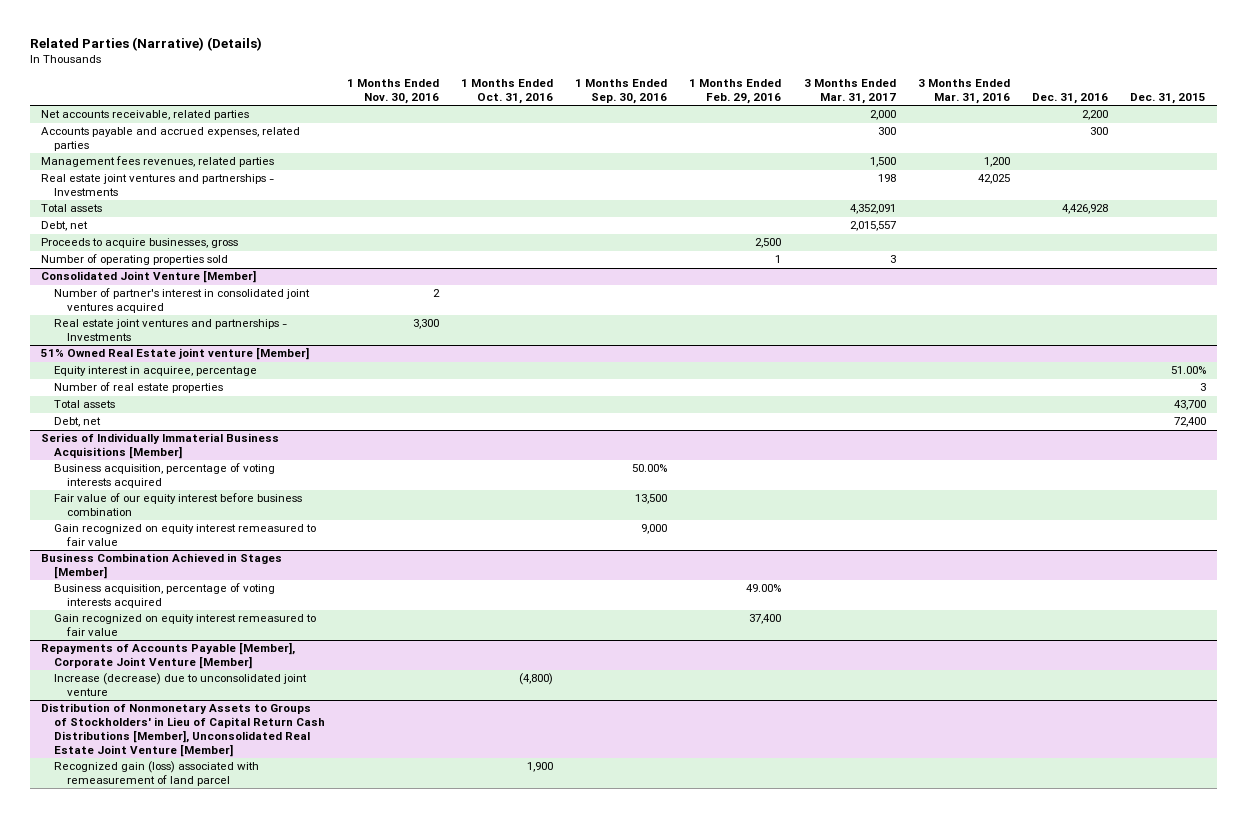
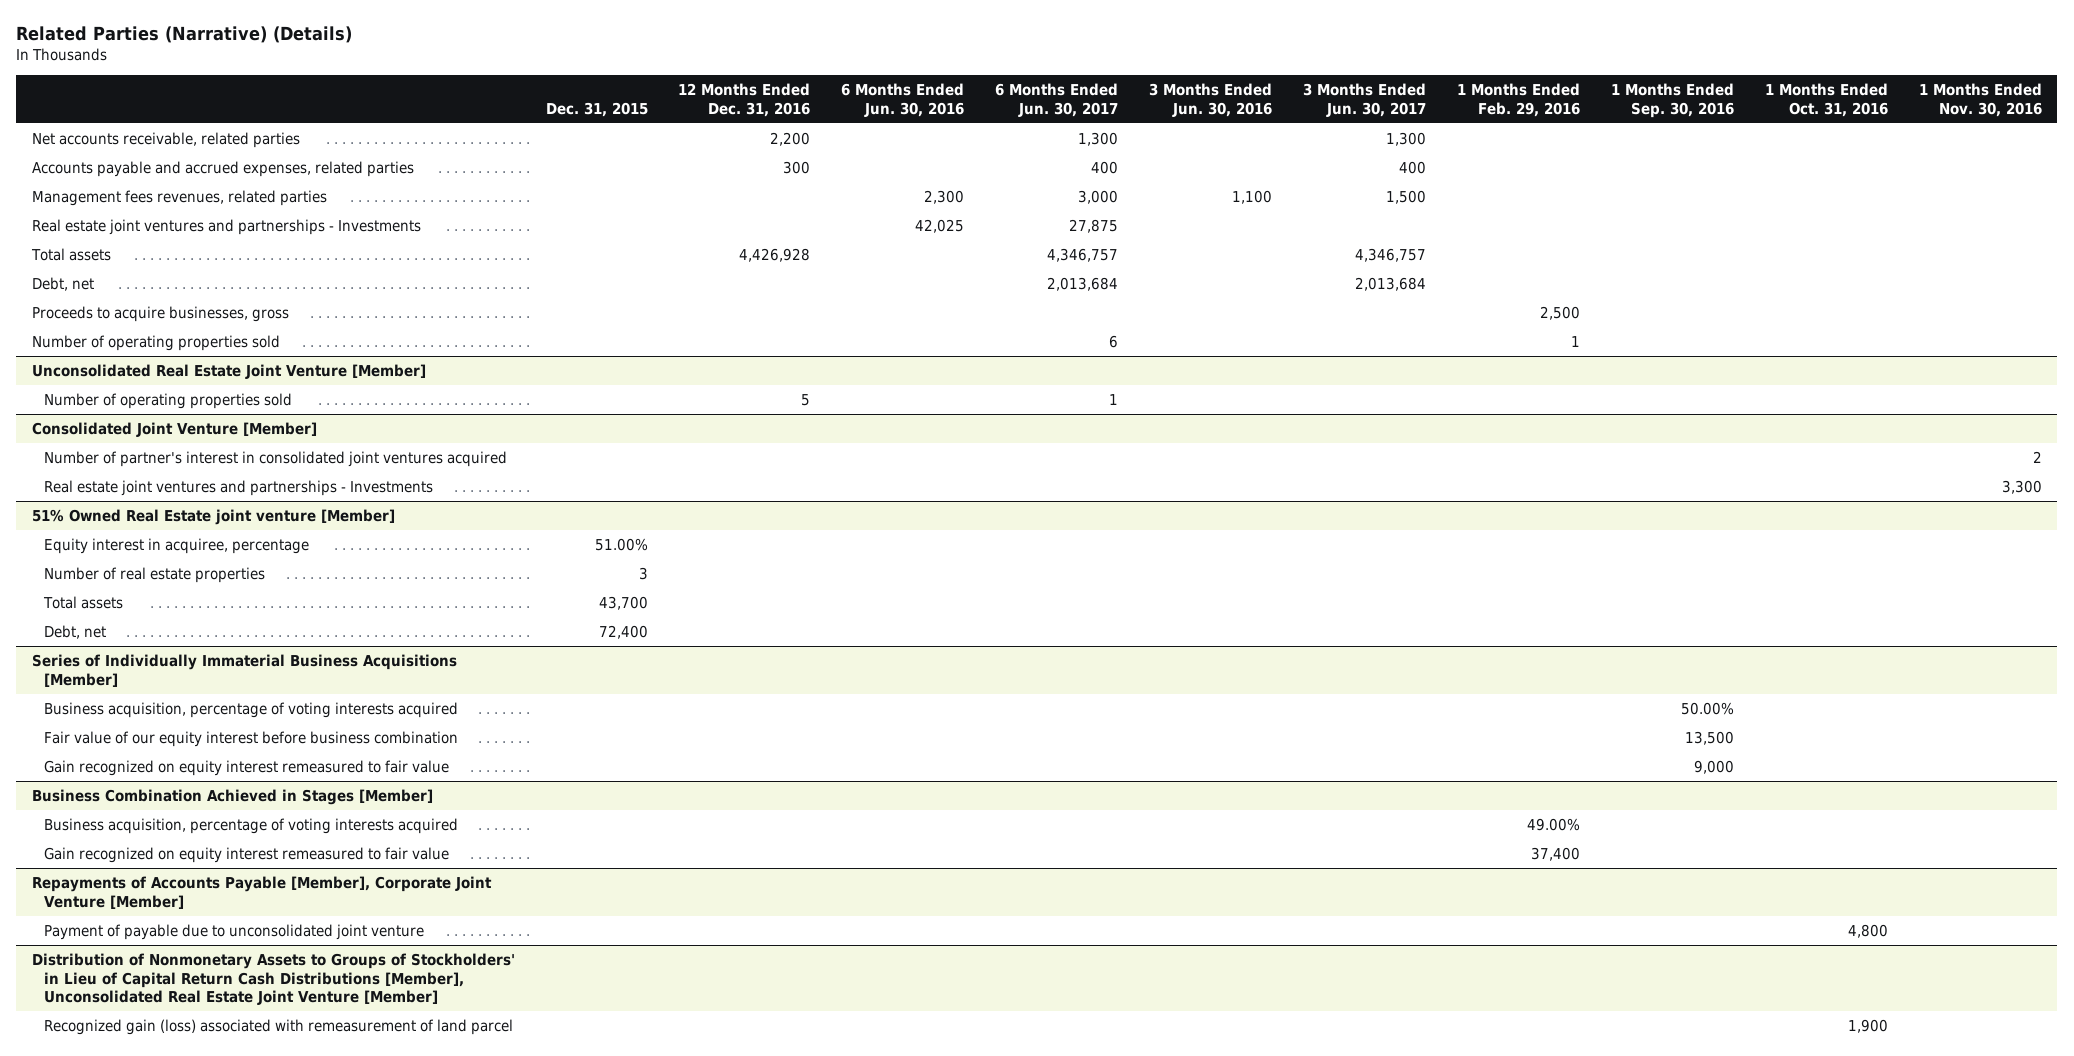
[803,79,896,104] 3 Months Ended Mar. 31, 2017 -> none
[917,79,1010,104] 3 Months Ended Mar. 31, 2016 -> none
[1032,92,1109,104] Dec. 31, 2016 -> none
none -> [678,83,811,117] 12 Months Ended Dec. 31, 2016
none -> [841,83,965,117] 6 Months Ended Jun. 30, 2016
none -> [995,83,1119,117] 6 Months Ended Jun. 30, 2017
none -> [1149,83,1273,117] 3 Months Ended Jun. 30, 2016
none -> [1303,83,1427,117] 3 Months Ended Jun. 30, 2017
none -> [31,364,426,380] Unconsolidated Real Estate Joint Venture [Member]
none -> [44,393,293,410] Number of operating properties sold
[53,673,307,697] Increase (decrease) due to unconsolidated joint venture -> [44,924,425,941] Payment of payable due to unconsolidated joint venture
[519,673,554,686] (4,800) -> [1848,924,1889,939] 4,800

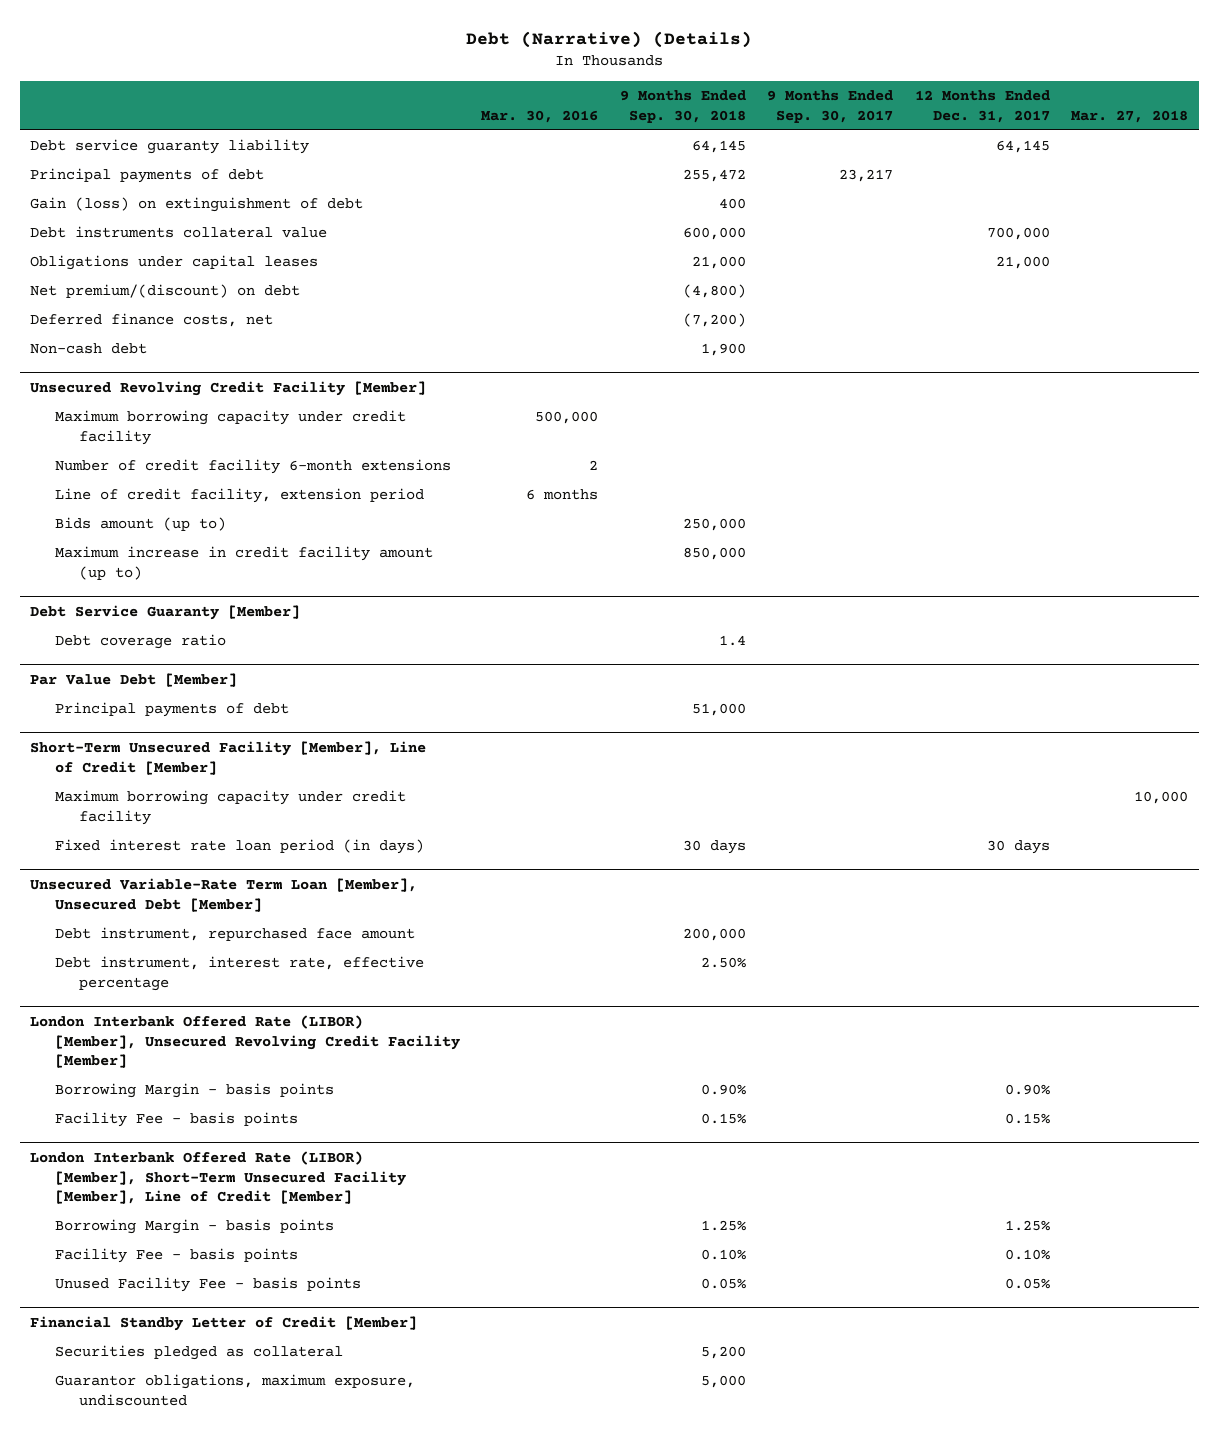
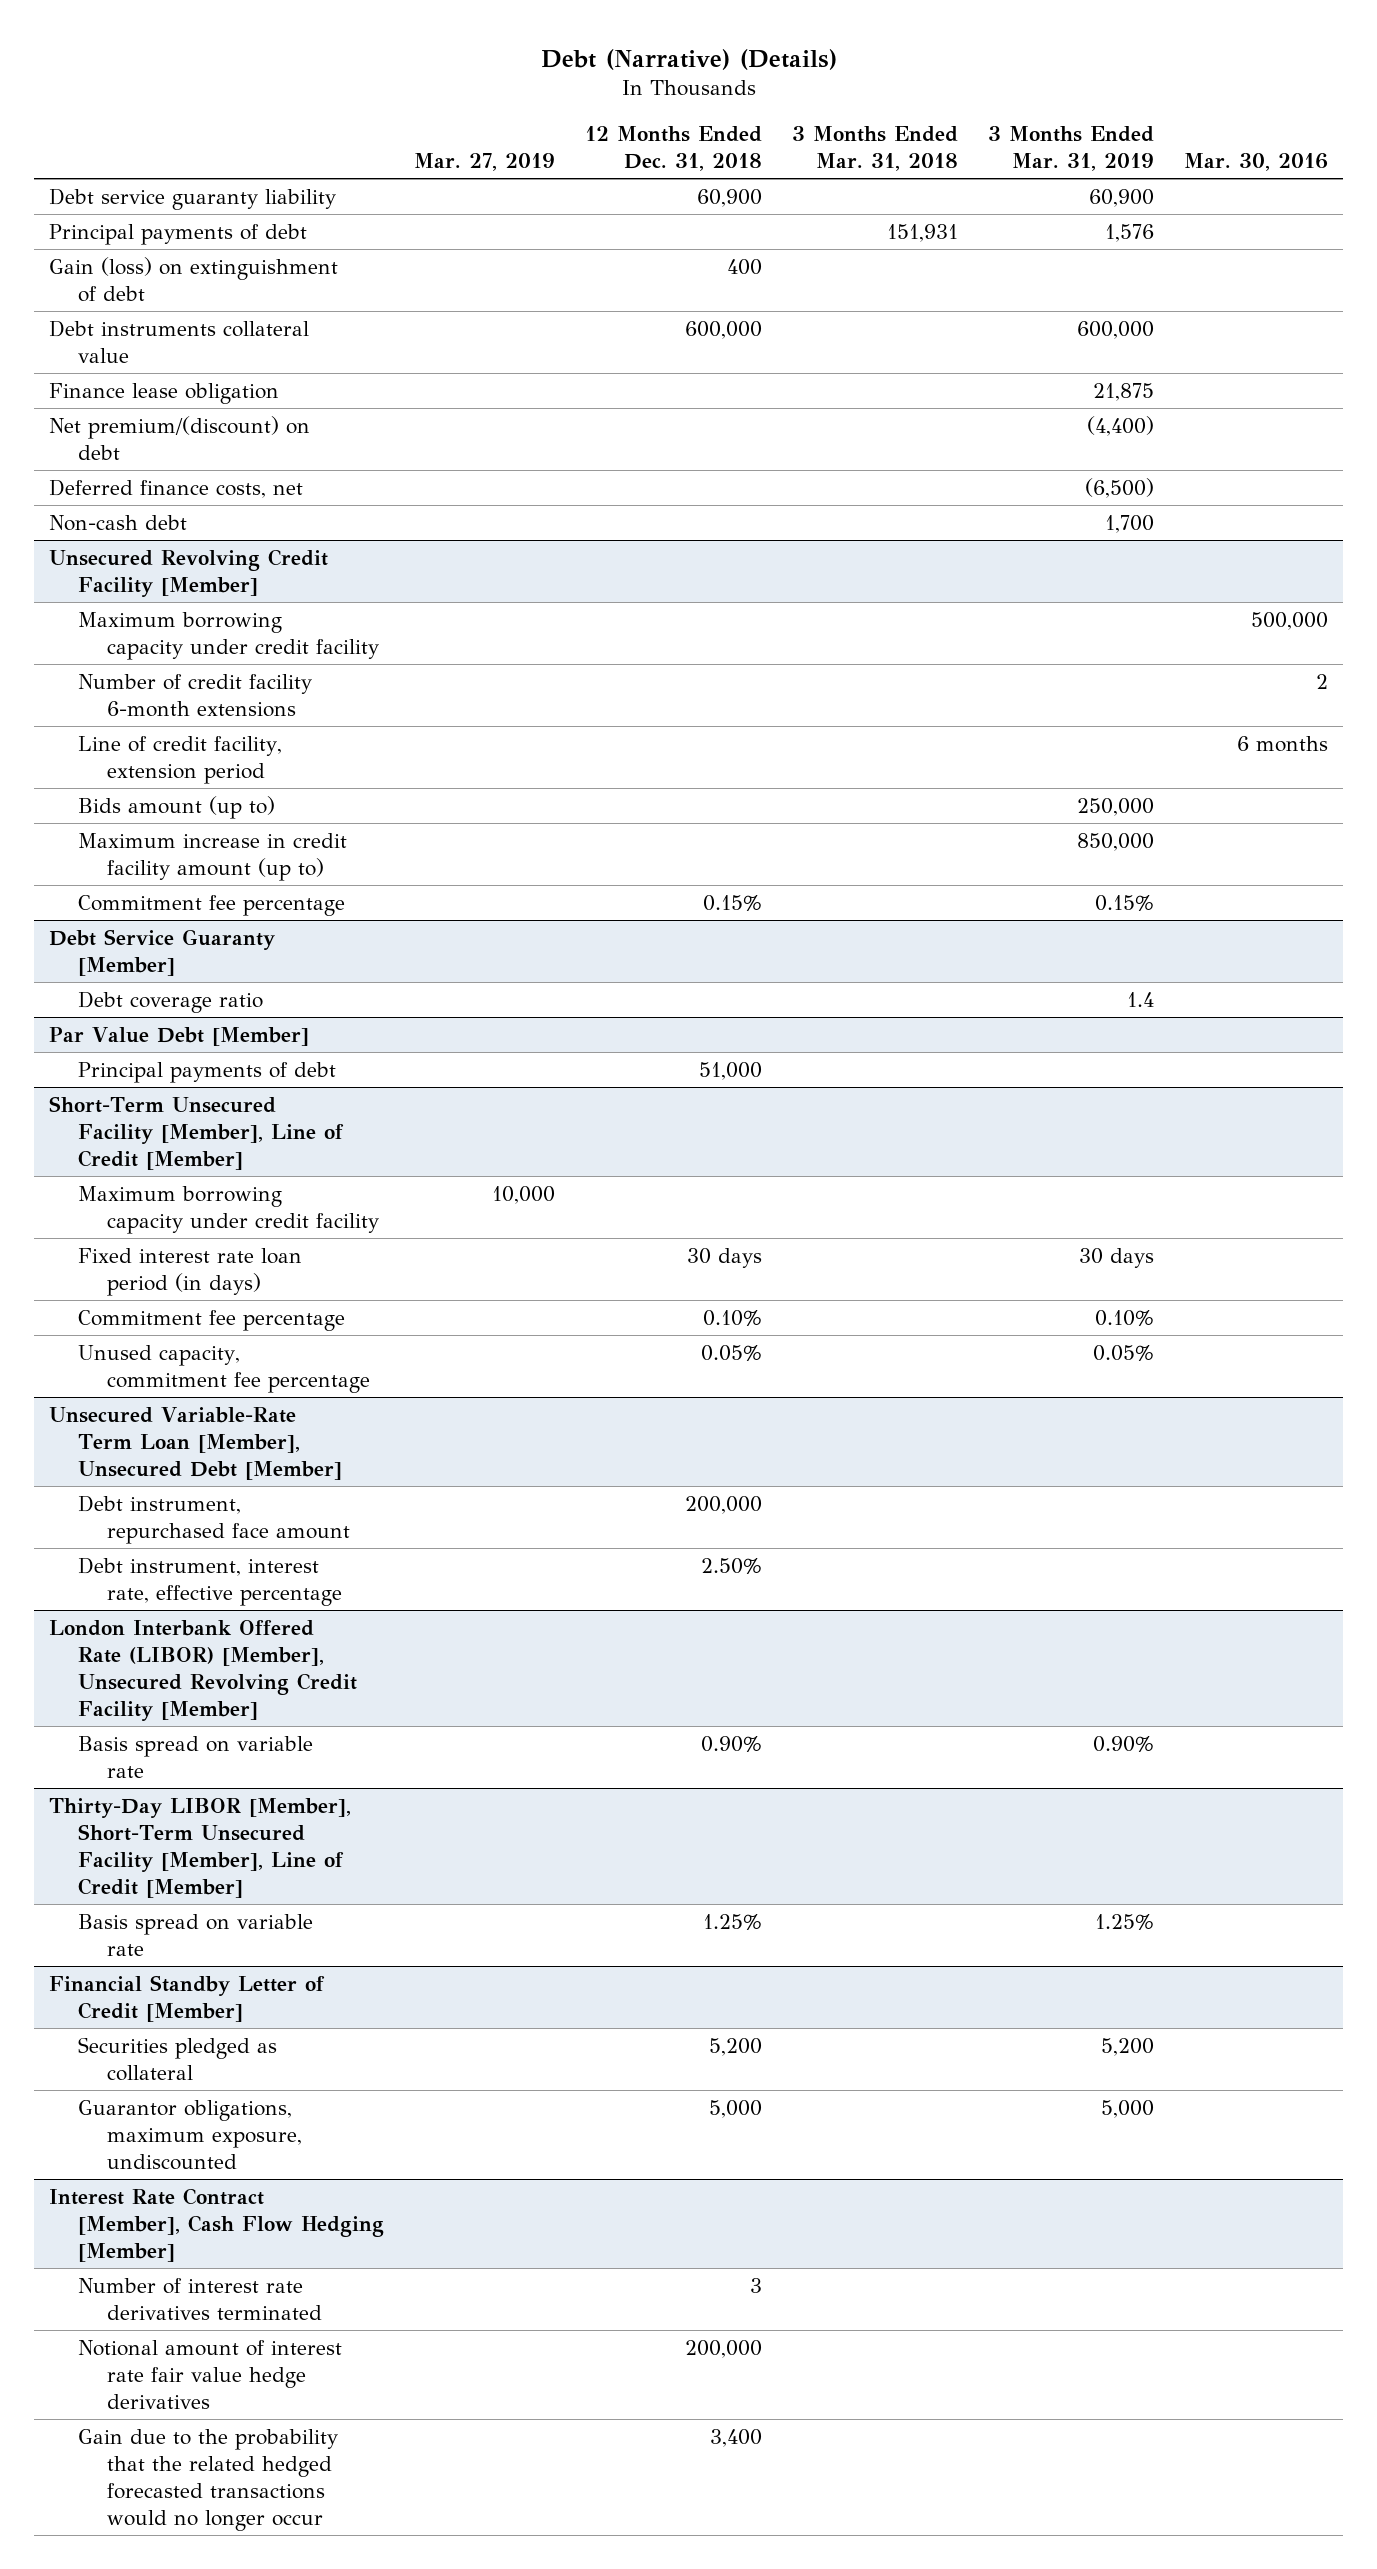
[619,90,746,123] 9 Months Ended Sep. 30, 2018 -> none
[767,90,894,123] 9 Months Ended Sep. 30, 2017 -> none
[914,90,1050,123] 12 Months Ended Dec. 31, 2017 -> none
[1071,109,1189,123] Mar. 27, 2018 -> none
none -> [413,153,555,172] Mar. 27, 2019
none -> [584,126,762,172] 12 Months Ended Dec. 31, 2018
none -> [791,126,958,172] 3 Months Ended Mar. 31, 2018
none -> [987,126,1154,172] 3 Months Ended Mar. 31, 2019
[30,255,319,271] Obligations under capital leases -> none
none -> [49,382,280,404] Finance lease obligation
none -> [77,894,345,916] Commitment fee percentage
none -> [77,1309,345,1331] Commitment fee percentage
none -> [77,1344,370,1393] Unused capacity, commitment fee percentage
[54,1112,298,1128] Facility Fee - basis points -> none
[54,1248,298,1264] Facility Fee - basis points -> none
[54,1277,361,1293] Unused Facility Fee - basis points -> none
[54,1083,334,1099] Borrowing Margin - basis points -> [77,1735,313,1778] Basis spread on variable rate
[30,1151,406,1205] London Interbank Offered Rate (LIBOR) [Member], Short-Term Unsecured Facility [Member], Line of Credit [Member] -> [49,1797,352,1898] Thirty-Day LIBOR [Member], Short-Term Unsecured Facility [Member], Line of Credit [Member]
[54,1219,334,1235] Borrowing Margin - basis points -> [77,1913,313,1956] Basis spread on variable rate
none -> [49,2187,384,2262] Interest Rate Contract [Member], Cash Flow Hedging [Member]
none -> [77,2277,322,2320] Number of interest rate derivatives terminated
none -> [77,2339,342,2409] Notional amount of interest rate fair value hedge derivatives
none -> [77,2428,338,2531] Gain due to the probability that the related hedged forecasted transactions would no longer occur

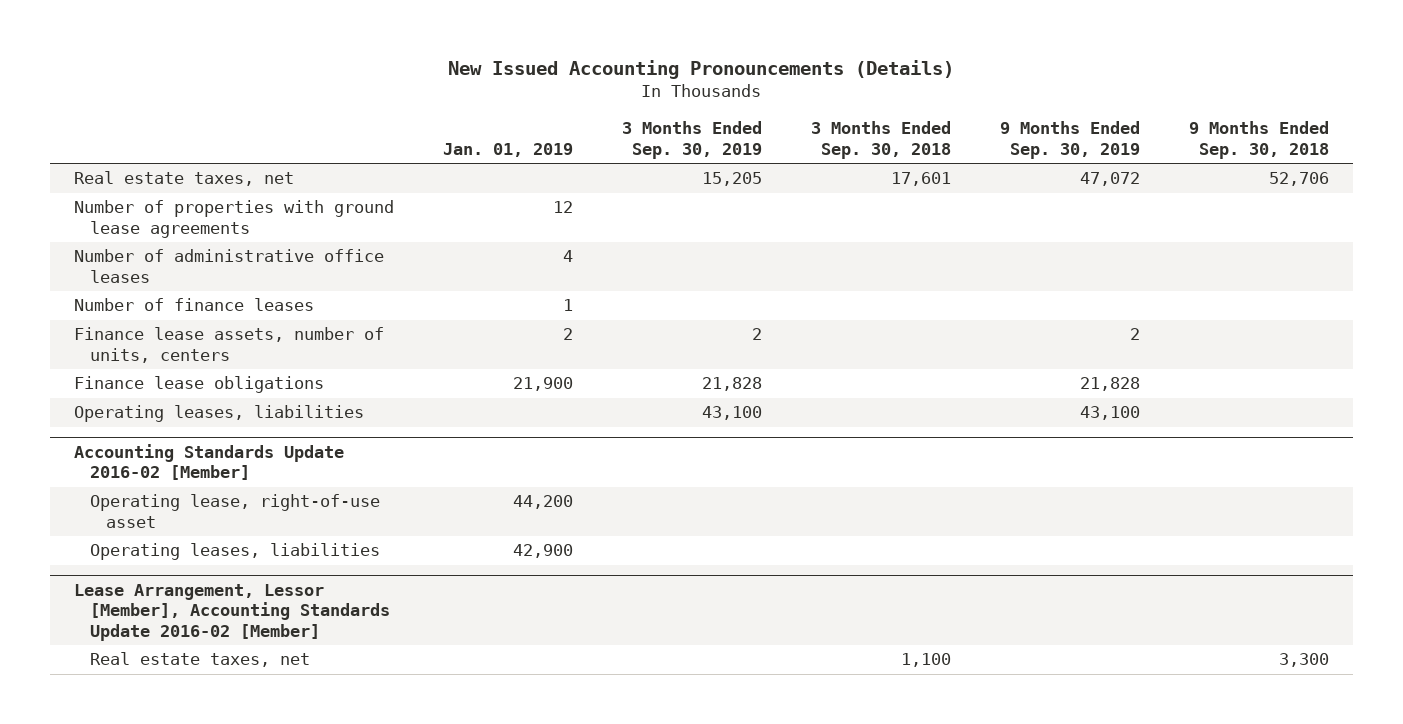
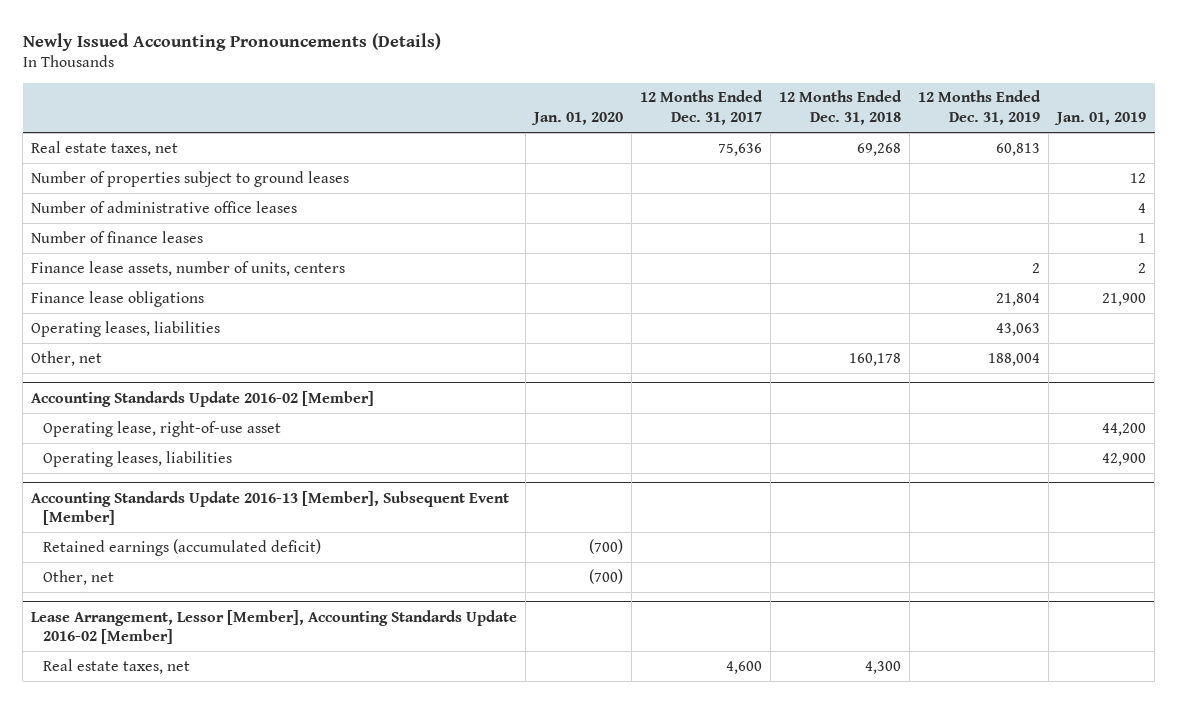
[448,60,955,80] New Issued Accounting Pronouncements (Details) -> [22,32,441,51] Newly Issued Accounting Pronouncements (Details)
[621,121,762,159] 3 Months Ended Sep. 30, 2019 -> none
[810,121,951,159] 3 Months Ended Sep. 30, 2018 -> none
[999,121,1140,159] 9 Months Ended Sep. 30, 2019 -> none
[1188,121,1329,159] 9 Months Ended Sep. 30, 2018 -> none
none -> [531,111,624,125] Jan. 01, 2020
none -> [640,90,764,125] 12 Months Ended Dec. 31, 2017
none -> [779,90,903,125] 12 Months Ended Dec. 31, 2018
none -> [918,90,1042,125] 12 Months Ended Dec. 31, 2019
[74,200,395,239] Number of properties with ground lease agreements -> [31,170,350,187] Number of properties subject to ground leases
none -> [31,350,103,366] Other, net
none -> [31,490,510,526] Accounting Standards Update 2016-13 [Member], Subsequent Event [Member]
none -> [43,538,322,556] Retained earnings (accumulated deficit)
none -> [43,569,115,585] Other, net

